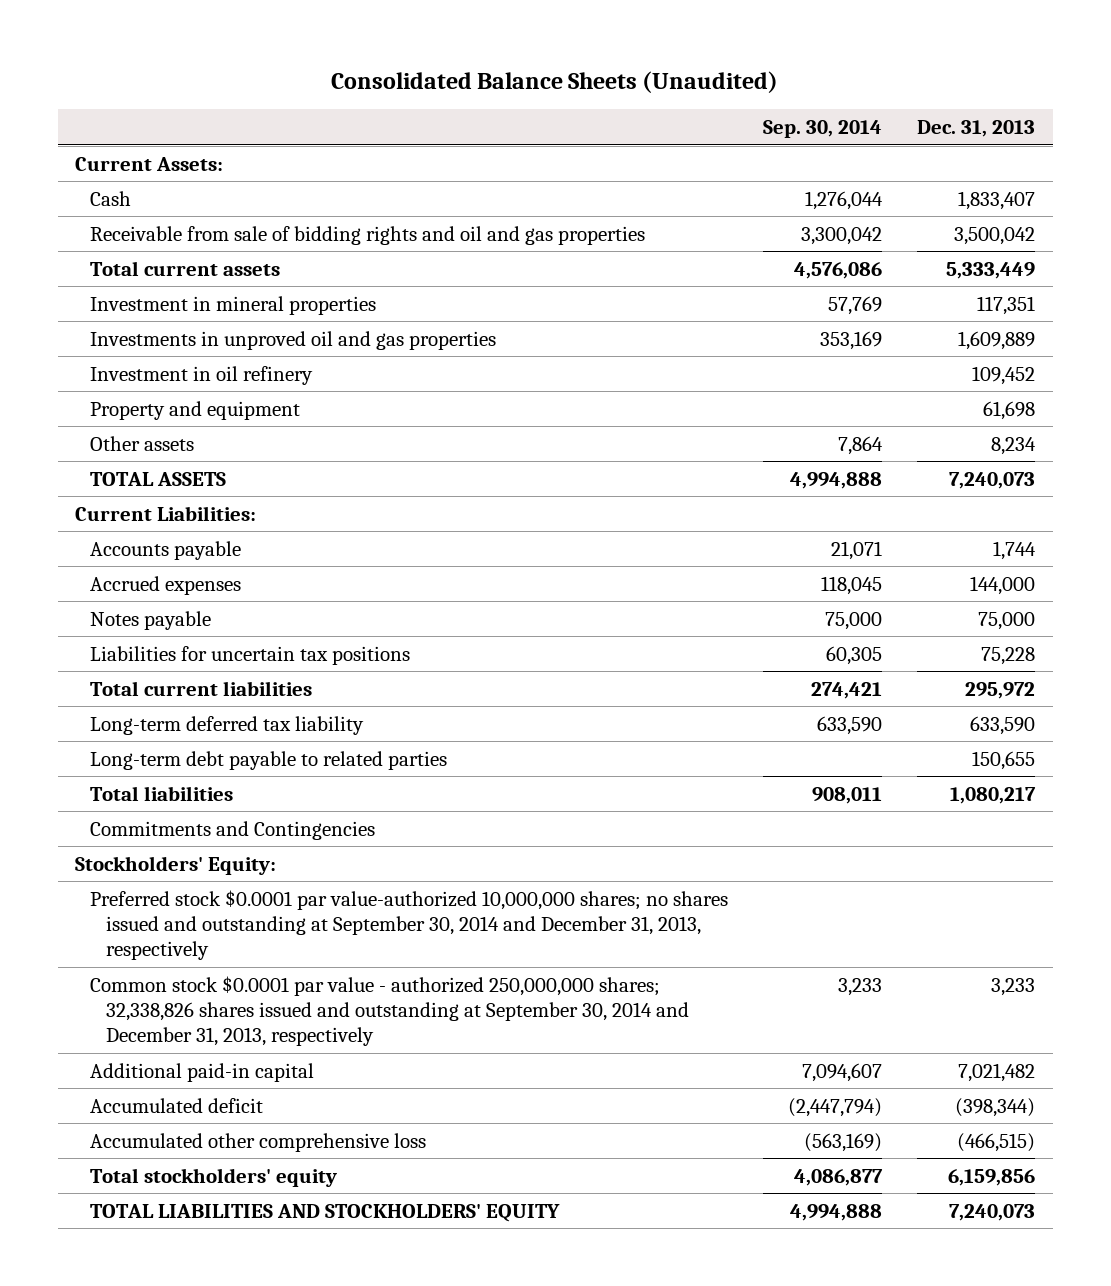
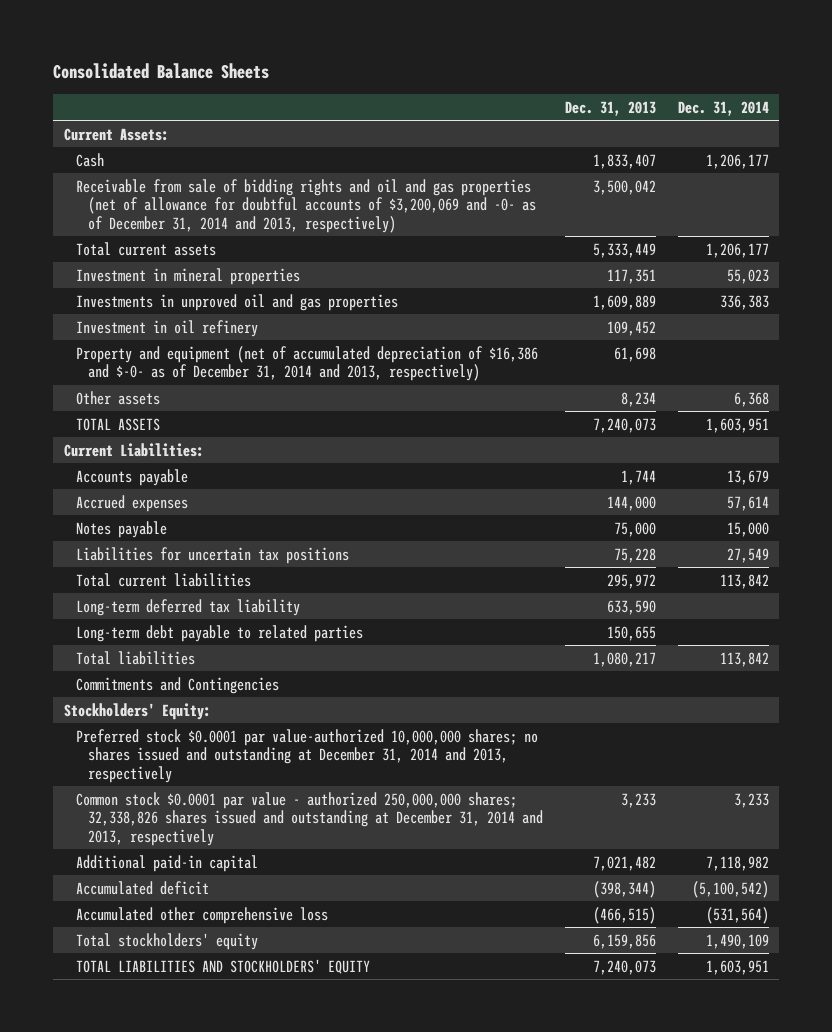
[331,71,779,94] Consolidated Balance Sheets (Unaudited) -> [53,62,270,79] Consolidated Balance Sheets
[763,119,883,138] Sep. 30, 2014 -> none
none -> [677,100,769,116] Dec. 31, 2014
[90,225,646,245] Receivable from sale of bidding rights and oil and gas properties -> [76,178,537,234] Receivable from sale of bidding rights and oil and gas properties (net of allowance for doubtful accounts of $3,200,069 and -0- as of December 31, 2014 and 2013, respectively)
[90,400,301,420] Property and equipment -> [76,345,539,382] Property and equipment (net of accumulated depreciation of $16,386 and $-0- as of December 31, 2014 and 2013, respectively)
[90,889,729,961] Preferred stock $0.0001 par value-authorized 10,000,000 shares; no shares issued and outstanding at September 30, 2014 and December 31, 2013, respectively -> [76,728,539,784] Preferred stock $0.0001 par value-authorized 10,000,000 shares; no shares issued and outstanding at December 31, 2014 and 2013, respectively
[90,975,689,1047] Common stock $0.0001 par value - authorized 250,000,000 shares; 32,338,826 shares issued and outstanding at September 30, 2014 and December 31, 2013, respectively -> [76,791,544,847] Common stock $0.0001 par value - authorized 250,000,000 shares; 32,338,826 shares issued and outstanding at December 31, 2014 and 2013, respectively

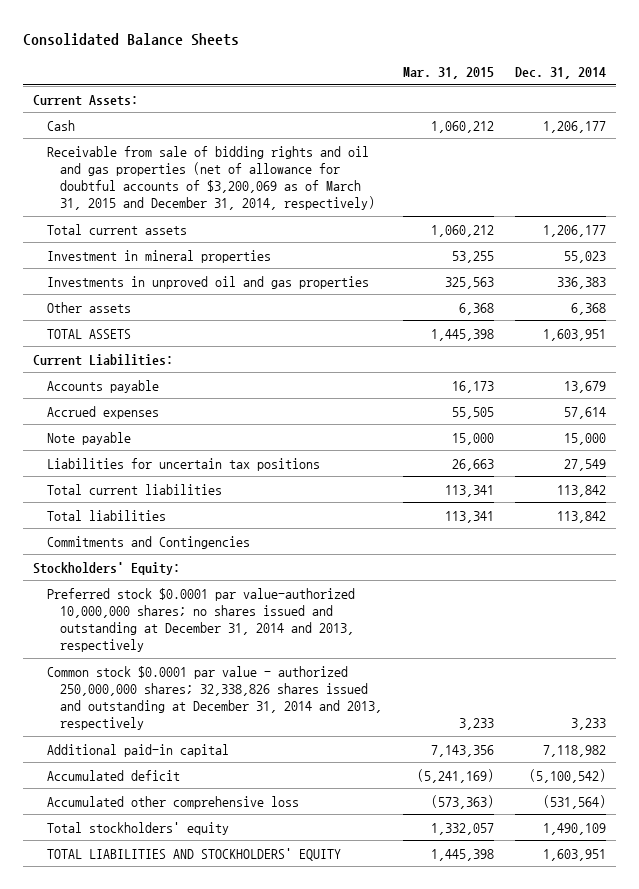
[564,100,656,116] Dec. 31, 2013 -> none
none -> [403,67,495,80] Mar. 31, 2015
[76,178,537,234] Receivable from sale of bidding rights and oil and gas properties (net of allowance for doubtful accounts of $3,200,069 and -0- as of December 31, 2014 and 2013, respectively) -> [46,145,376,211] Receivable from sale of bidding rights and oil and gas properties (net of allowance for doubtful accounts of $3,200,069 as of March 31, 2015 and December 31, 2014, respectively)
[76,319,259,337] Investment in oil refinery -> none
[76,345,539,382] Property and equipment (net of accumulated depreciation of $16,386 and $-0- as of December 31, 2014 and 2013, respectively) -> none
[76,520,168,538] Notes payable -> [46,431,131,445] Note payable
[76,598,301,616] Long-term deferred tax liability -> none
[76,624,364,642] Long-term debt payable to related parties -> none

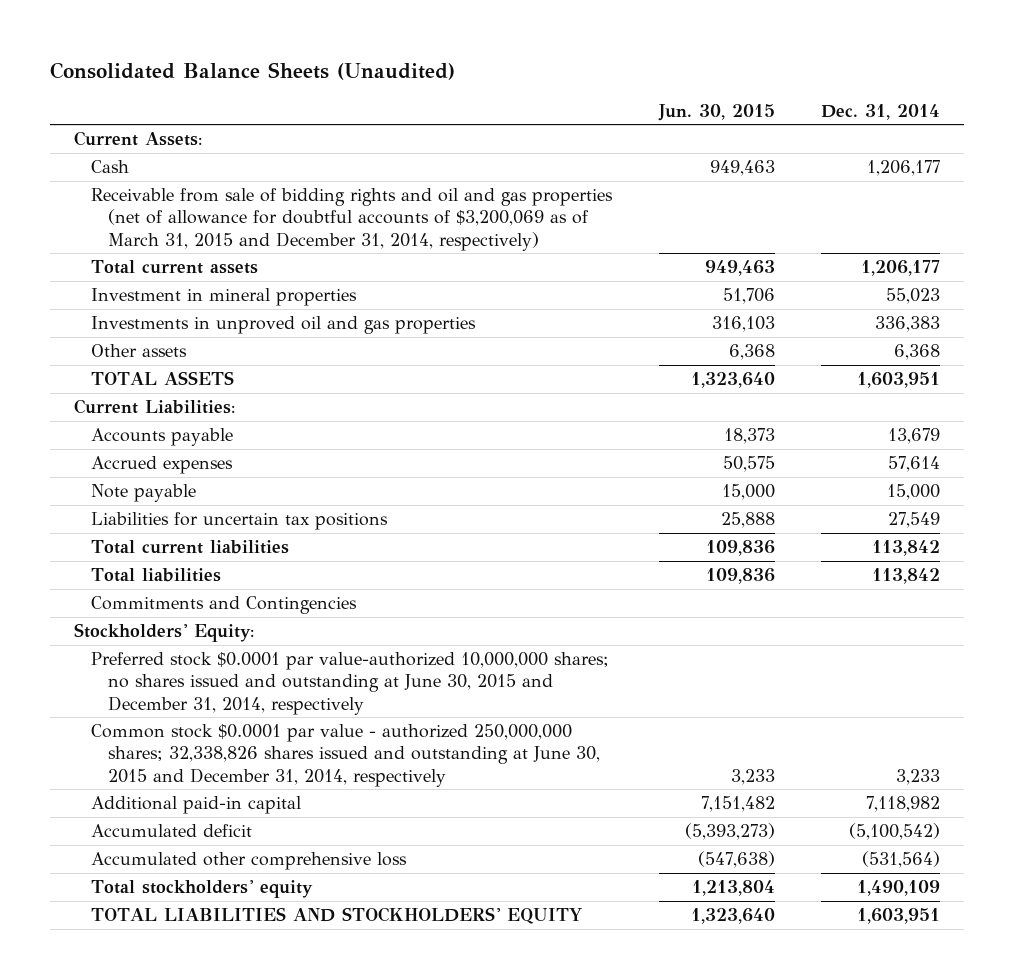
[22,33,239,47] Consolidated Balance Sheets -> [50,62,456,81] Consolidated Balance Sheets (Unaudited)
[403,67,495,80] Mar. 31, 2015 -> none
none -> [657,103,775,121] Jun. 30, 2015
[46,587,355,653] Preferred stock $0.0001 par value-authorized 10,000,000 shares; no shares issued and outstanding at December 31, 2014 and 2013, respectively -> [90,652,609,715] Preferred stock $0.0001 par value-authorized 10,000,000 shares; no shares issued and outstanding at June 30, 2015 and December 31, 2014, respectively
[46,665,383,731] Common stock $0.0001 par value - authorized 250,000,000 shares; 32,338,826 shares issued and outstanding at December 31, 2014 and 2013, respectively -> [90,724,601,787] Common stock $0.0001 par value - authorized 250,000,000 shares; 32,338,826 shares issued and outstanding at June 30, 2015 and December 31, 2014, respectively

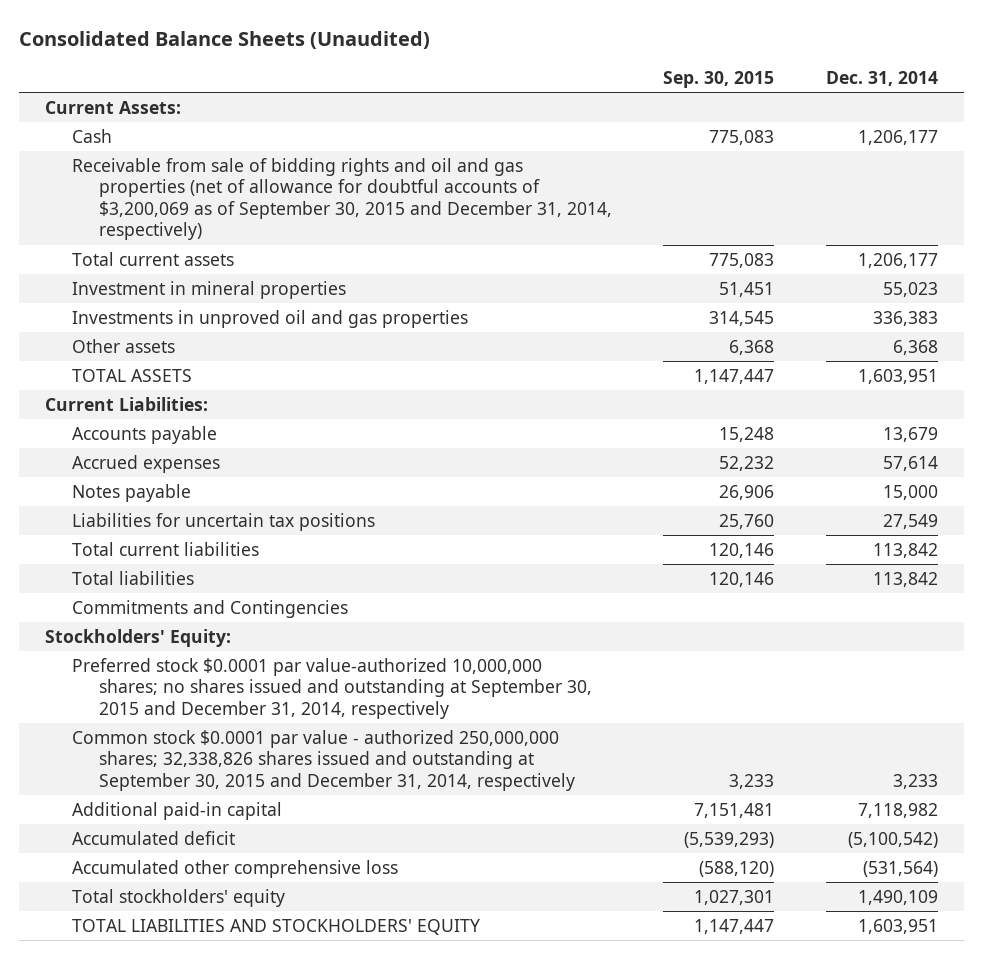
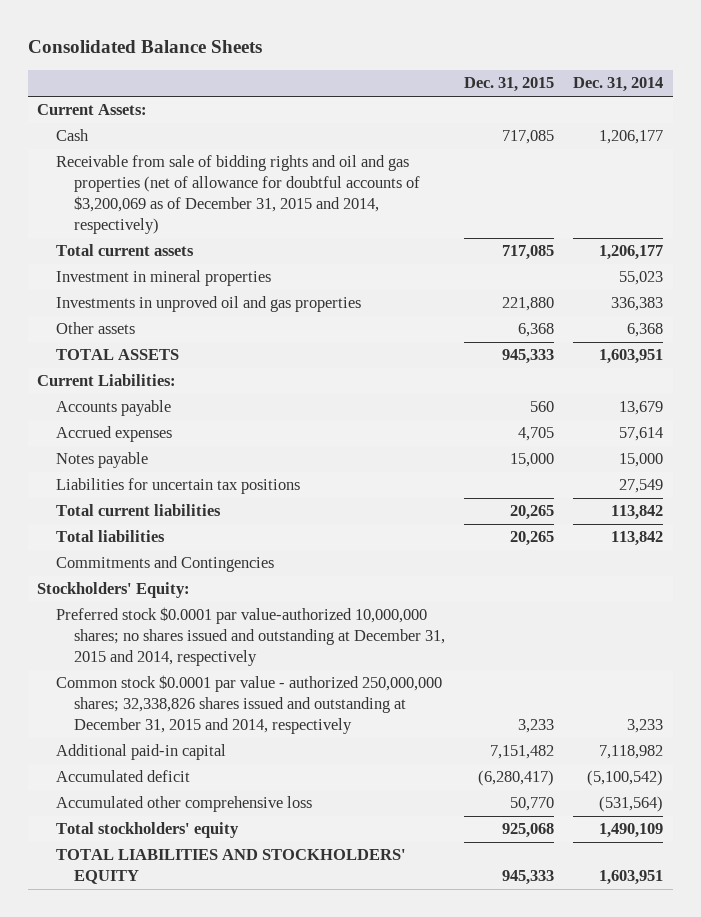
[18,31,430,50] Consolidated Balance Sheets (Unaudited) -> [27,40,262,54] Consolidated Balance Sheets
[663,71,775,89] Sep. 30, 2015 -> none
none -> [463,77,554,93] Dec. 31, 2015
[71,157,612,241] Receivable from sale of bidding rights and oil and gas properties (net of allowance for doubtful accounts of $3,200,069 as of September 30, 2015 and December 31, 2014, respectively) -> [55,155,420,235] Receivable from sale of bidding rights and oil and gas properties (net of allowance for doubtful accounts of $3,200,069 as of December 31, 2015 and 2014, respectively)
[71,657,592,719] Preferred stock $0.0001 par value-authorized 10,000,000 shares; no shares issued and outstanding at September 30, 2015 and December 31, 2014, respectively -> [55,607,445,667] Preferred stock $0.0001 par value-authorized 10,000,000 shares; no shares issued and outstanding at December 31, 2015 and 2014, respectively
[71,729,575,791] Common stock $0.0001 par value - authorized 250,000,000 shares; 32,338,826 shares issued and outstanding at September 30, 2015 and December 31, 2014, respectively -> [55,675,442,735] Common stock $0.0001 par value - authorized 250,000,000 shares; 32,338,826 shares issued and outstanding at December 31, 2015 and 2014, respectively

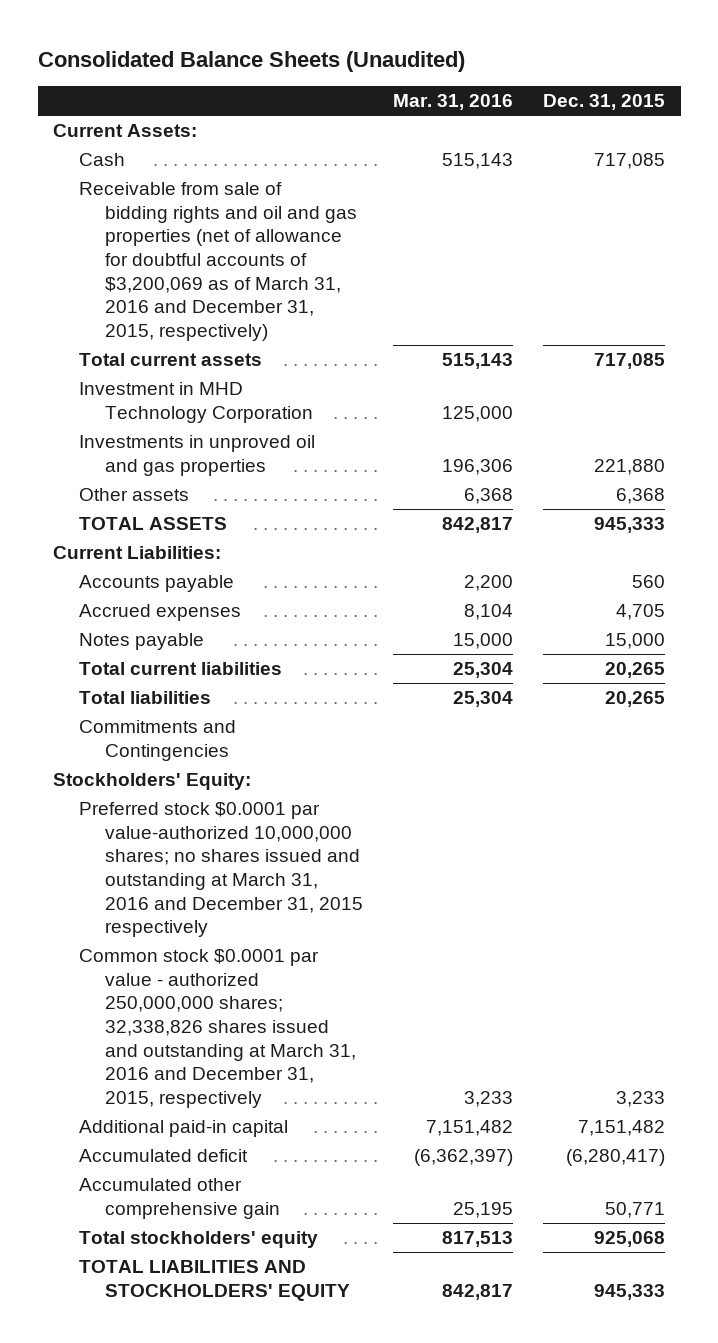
[27,40,262,54] Consolidated Balance Sheets -> [37,51,465,73] Consolidated Balance Sheets (Unaudited)
[573,77,664,93] Dec. 31, 2014 -> none
none -> [393,94,514,111] Mar. 31, 2016
[55,155,420,235] Receivable from sale of bidding rights and oil and gas properties (net of allowance for doubtful accounts of $3,200,069 as of December 31, 2015 and 2014, respectively) -> [78,182,358,342] Receivable from sale of bidding rights and oil and gas properties (net of allowance for doubtful accounts of $3,200,069 as of March 31, 2016 and December 31, 2015, respectively)
[55,270,271,287] Investment in mineral properties -> [78,382,314,423] Investment in MHD Technology Corporation
[55,478,300,495] Liabilities for uncertain tax positions -> none
[55,607,445,667] Preferred stock $0.0001 par value-authorized 10,000,000 shares; no shares issued and outstanding at December 31, 2015 and 2014, respectively -> [78,802,364,938] Preferred stock $0.0001 par value-authorized 10,000,000 shares; no shares issued and outstanding at March 31, 2016 and December 31, 2015 respectively
[55,675,442,735] Common stock $0.0001 par value - authorized 250,000,000 shares; 32,338,826 shares issued and outstanding at December 31, 2015 and 2014, respectively -> [78,949,357,1109] Common stock $0.0001 par value - authorized 250,000,000 shares; 32,338,826 shares issued and outstanding at March 31, 2016 and December 31, 2015, respectively
[55,796,312,813] Accumulated other comprehensive loss -> [78,1178,281,1219] Accumulated other comprehensive gain
[509,797,554,812] 50,770 -> [605,1201,666,1218] 50,771

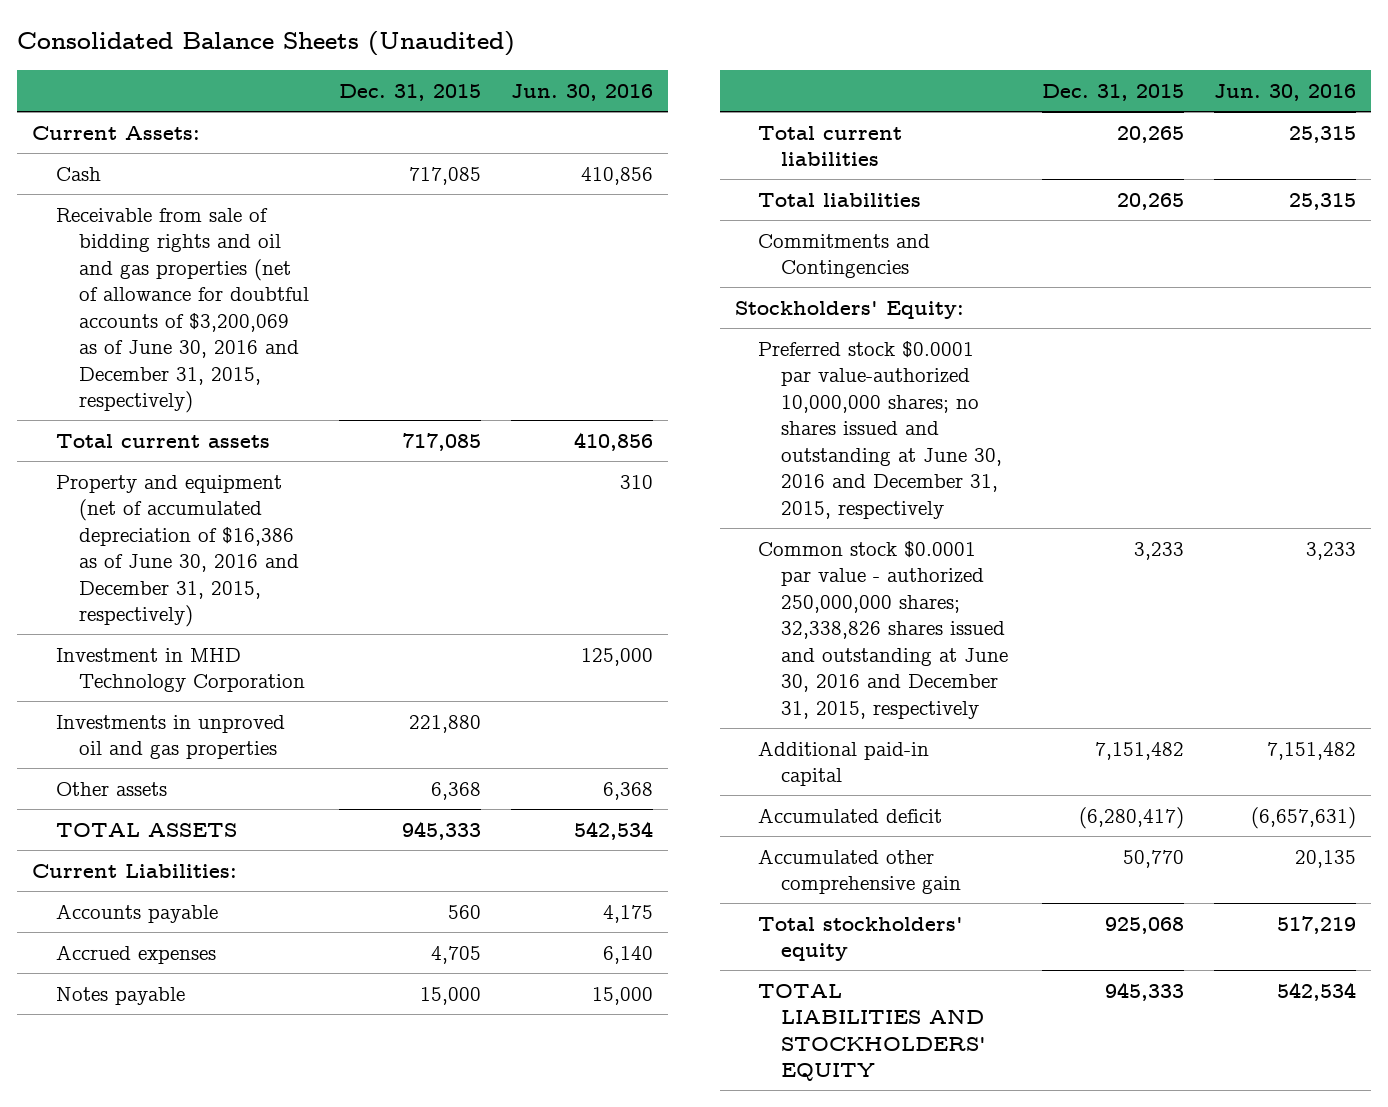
[393,94,514,111] Mar. 31, 2016 -> none
none -> [511,83,654,101] Jun. 30, 2016
[78,182,358,342] Receivable from sale of bidding rights and oil and gas properties (net of allowance for doubtful accounts of $3,200,069 as of March 31, 2016 and December 31, 2015, respectively) -> [55,207,309,414] Receivable from sale of bidding rights and oil and gas properties (net of allowance for doubtful accounts of $3,200,069 as of June 30, 2016 and December 31, 2015, respectively)
none -> [55,474,299,628] Property and equipment (net of accumulated depreciation of $16,386 as of June 30, 2016 and December 31, 2015, respectively)
[78,802,364,938] Preferred stock $0.0001 par value-authorized 10,000,000 shares; no shares issued and outstanding at March 31, 2016 and December 31, 2015 respectively -> [758,340,1003,519] Preferred stock $0.0001 par value-authorized 10,000,000 shares; no shares issued and outstanding at June 30, 2016 and December 31, 2015, respectively
[78,949,357,1109] Common stock $0.0001 par value - authorized 250,000,000 shares; 32,338,826 shares issued and outstanding at March 31, 2016 and December 31, 2015, respectively -> [758,540,1009,719] Common stock $0.0001 par value - authorized 250,000,000 shares; 32,338,826 shares issued and outstanding at June 30, 2016 and December 31, 2015, respectively
[605,1201,666,1218] 50,771 -> [1122,849,1184,868] 50,770

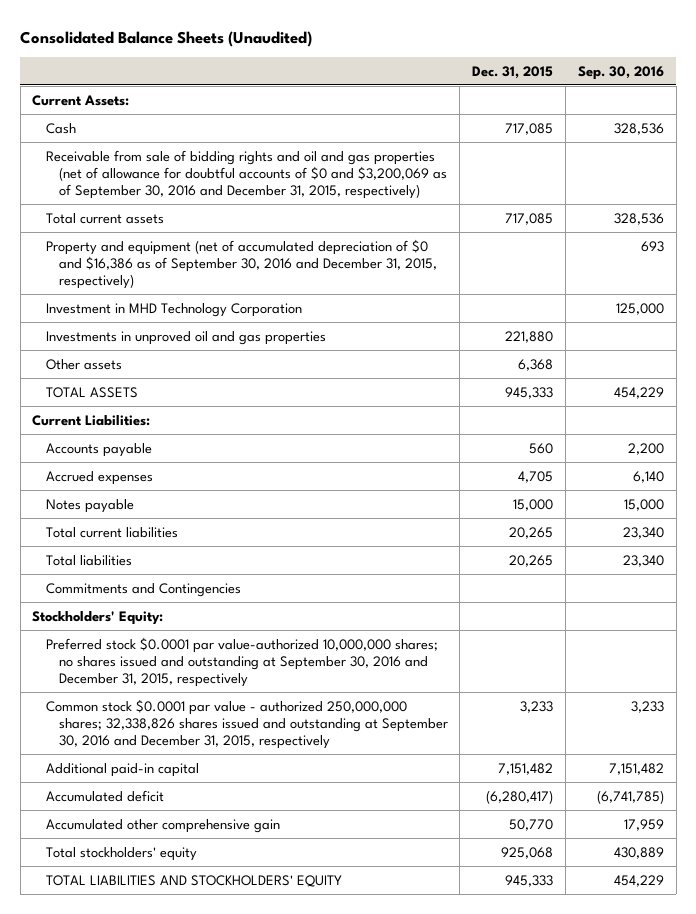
[511,83,654,101] Jun. 30, 2016 -> none
none -> [577,65,664,80] Sep. 30, 2016
[55,207,309,414] Receivable from sale of bidding rights and oil and gas properties (net of allowance for doubtful accounts of $3,200,069 as of June 30, 2016 and December 31, 2015, respectively) -> [45,149,447,199] Receivable from sale of bidding rights and oil and gas properties (net of allowance for doubtful accounts of $0 and $3,200,069 as of September 30, 2016 and December 31, 2015, respectively)
[55,474,299,628] Property and equipment (net of accumulated depreciation of $16,386 as of June 30, 2016 and December 31, 2015, respectively) -> [45,238,437,289] Property and equipment (net of accumulated depreciation of $0 and $16,386 as of September 30, 2016 and December 31, 2015, respectively)
[758,340,1003,519] Preferred stock $0.0001 par value-authorized 10,000,000 shares; no shares issued and outstanding at June 30, 2016 and December 31, 2015, respectively -> [45,636,438,687] Preferred stock $0.0001 par value-authorized 10,000,000 shares; no shares issued and outstanding at September 30, 2016 and December 31, 2015, respectively
[758,540,1009,719] Common stock $0.0001 par value - authorized 250,000,000 shares; 32,338,826 shares issued and outstanding at June 30, 2016 and December 31, 2015, respectively -> [45,698,448,749] Common stock $0.0001 par value - authorized 250,000,000 shares; 32,338,826 shares issued and outstanding at September 30, 2016 and December 31, 2015, respectively

